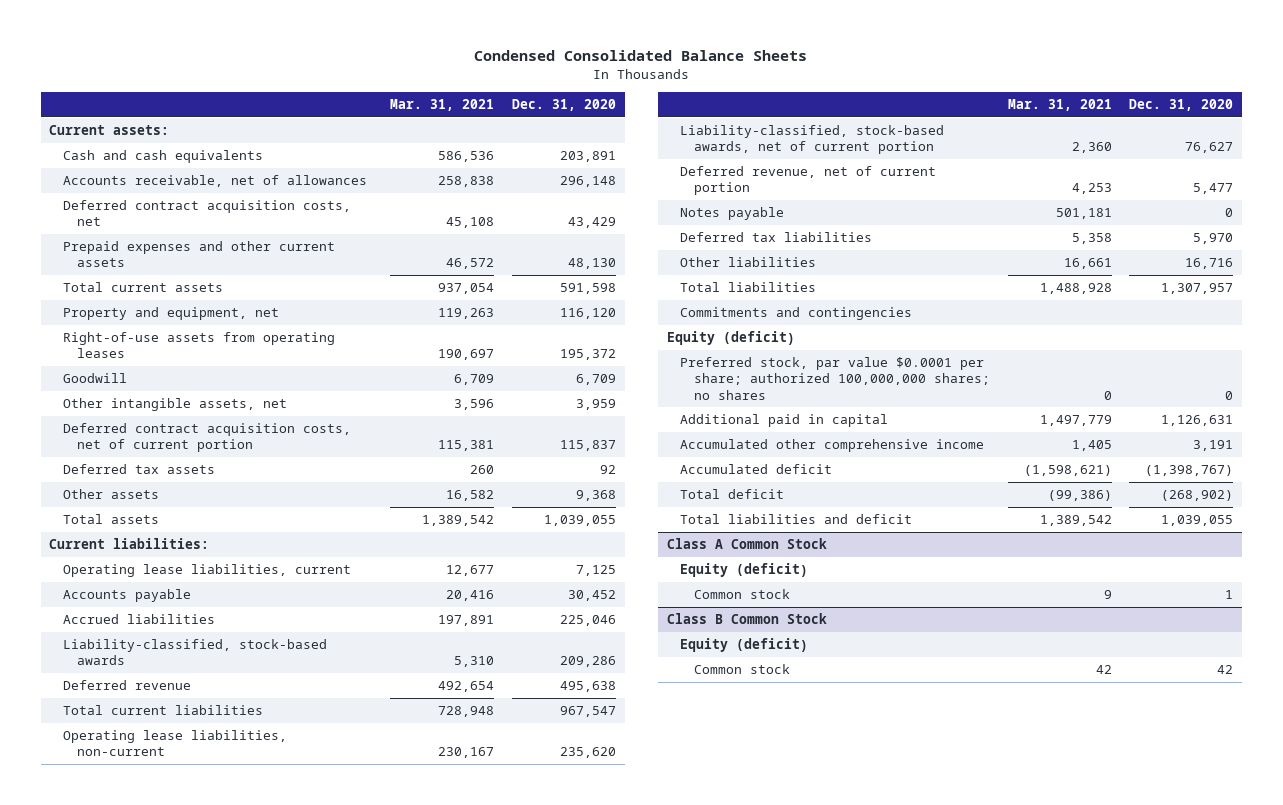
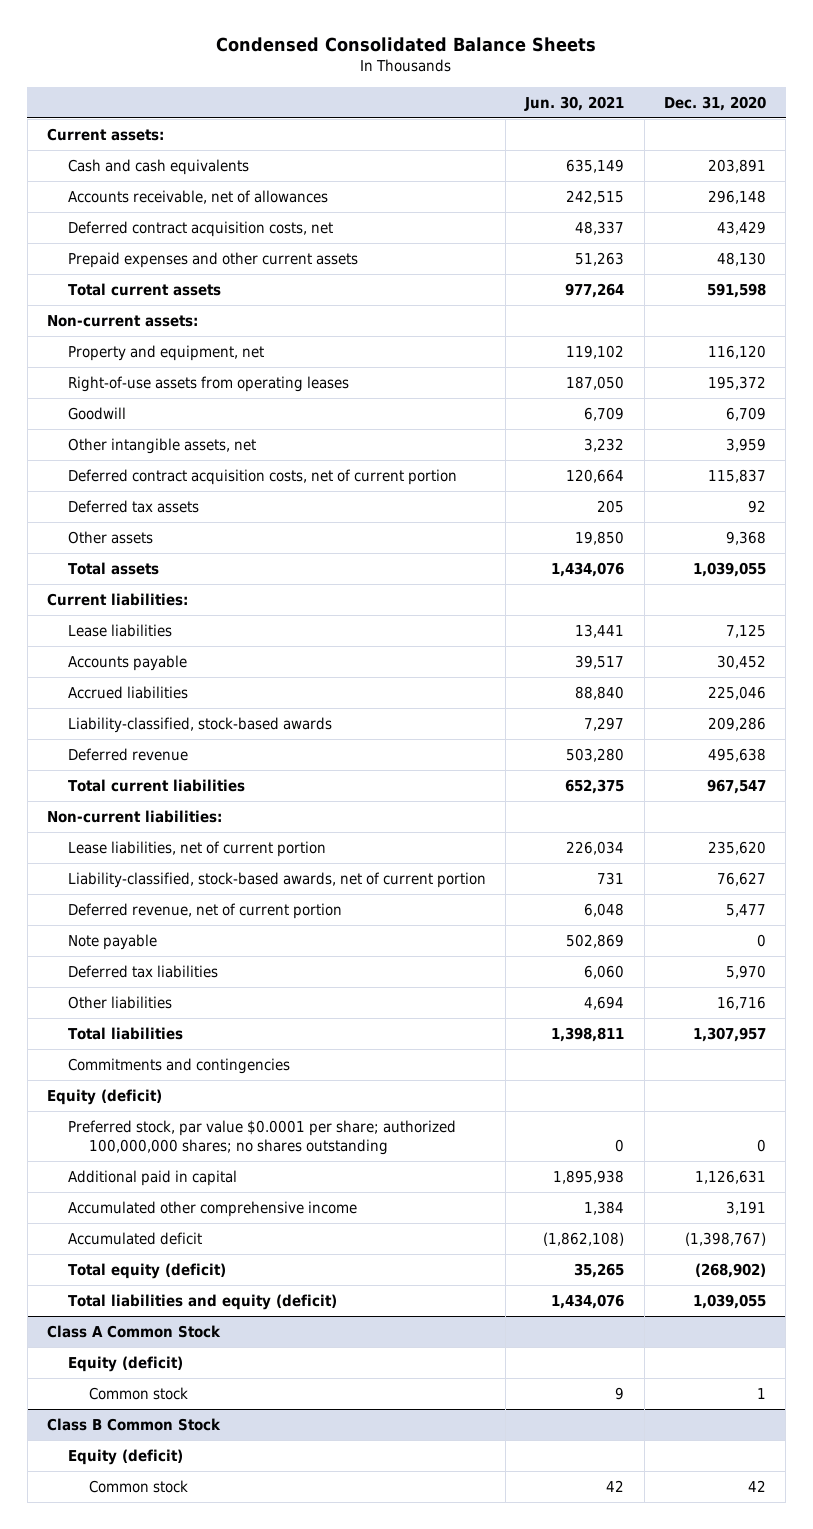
[390,99,495,112] Mar. 31, 2021 -> none
none -> [524,95,625,111] Jun. 30, 2021
none -> [46,315,198,328] Non-current assets:
[63,564,352,578] Operating lease liabilities, current -> [67,624,172,638] Lease liabilities
none -> [46,810,222,824] Non-current liabilities:
[63,730,288,757] Operating lease liabilities, non-current -> [67,841,326,858] Lease liabilities, net of current portion
[680,207,785,221] Notes payable -> [67,934,157,951] Note payable
[680,357,991,400] Preferred stock, par value $0.0001 per share; authorized 100,000,000 shares; no shares -> [67,1120,456,1156] Preferred stock, par value $0.0001 per share; authorized 100,000,000 shares; no shares outstanding
[680,489,785,500] Total deficit -> [67,1263,226,1280] Total equity (deficit)
[680,514,913,525] Total liabilities and deficit -> [67,1294,337,1311] Total liabilities and equity (deficit)

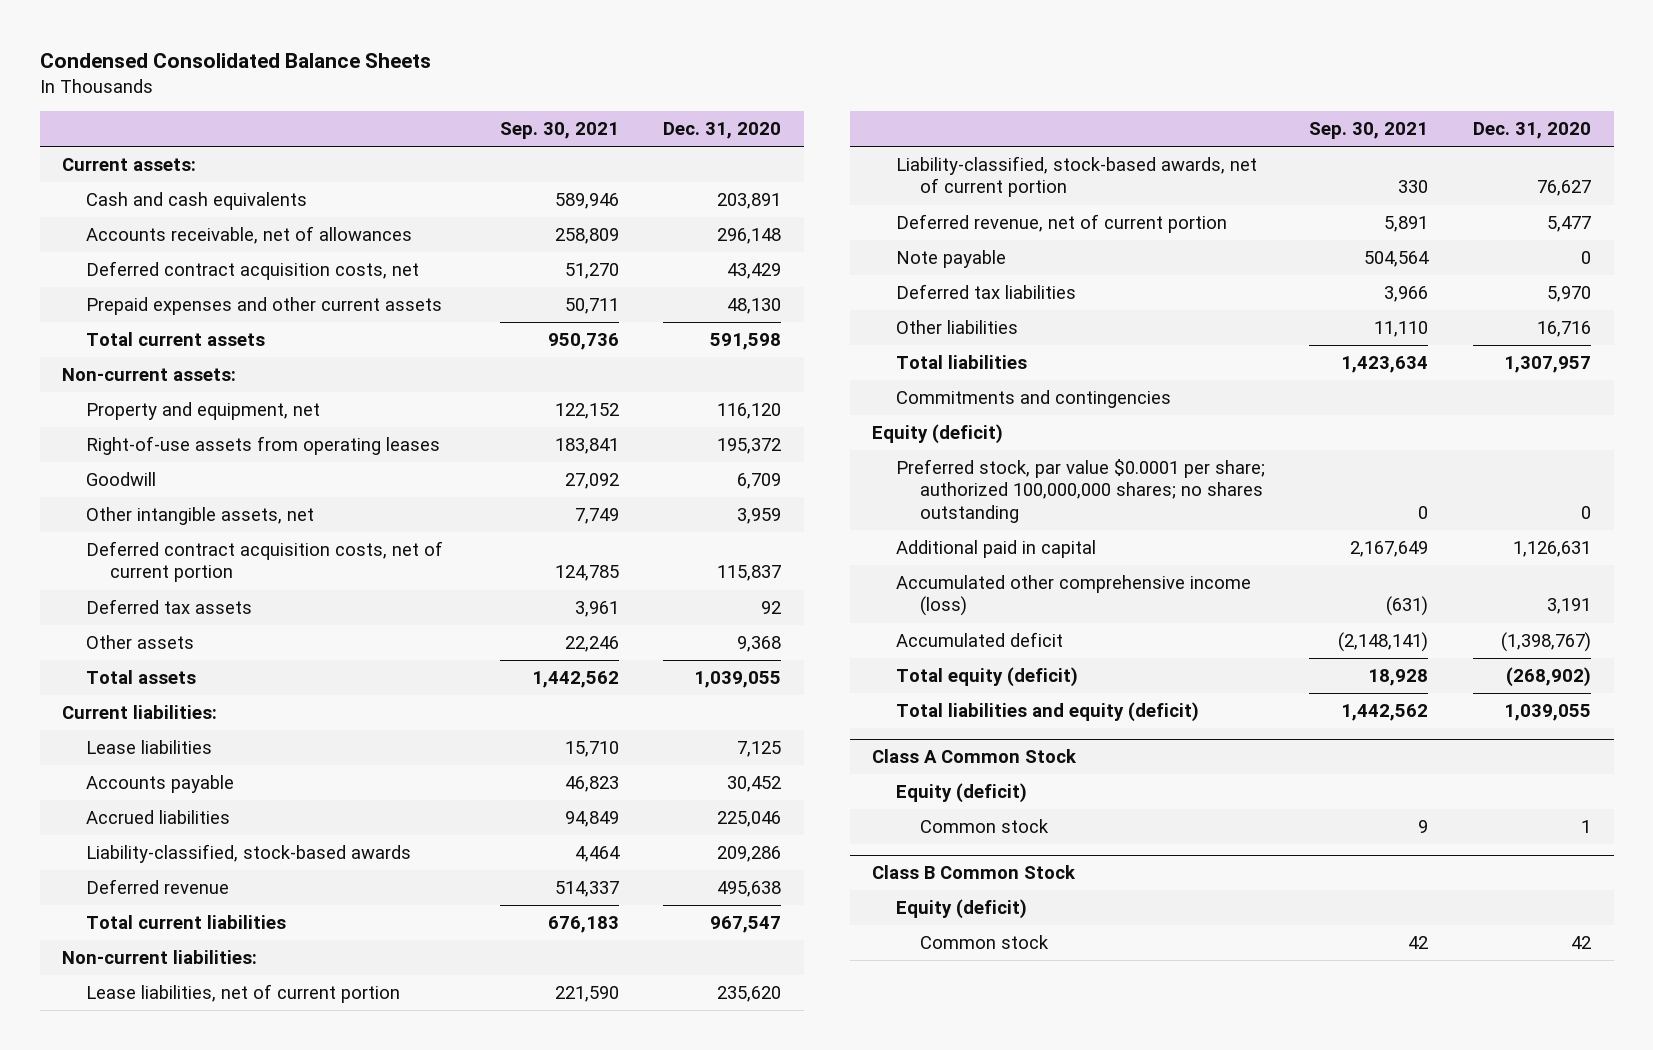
[524,95,625,111] Jun. 30, 2021 -> none
none -> [499,122,619,140] Sep. 30, 2021
[67,1201,357,1218] Accumulated other comprehensive income -> [895,575,1251,617] Accumulated other comprehensive income (loss)

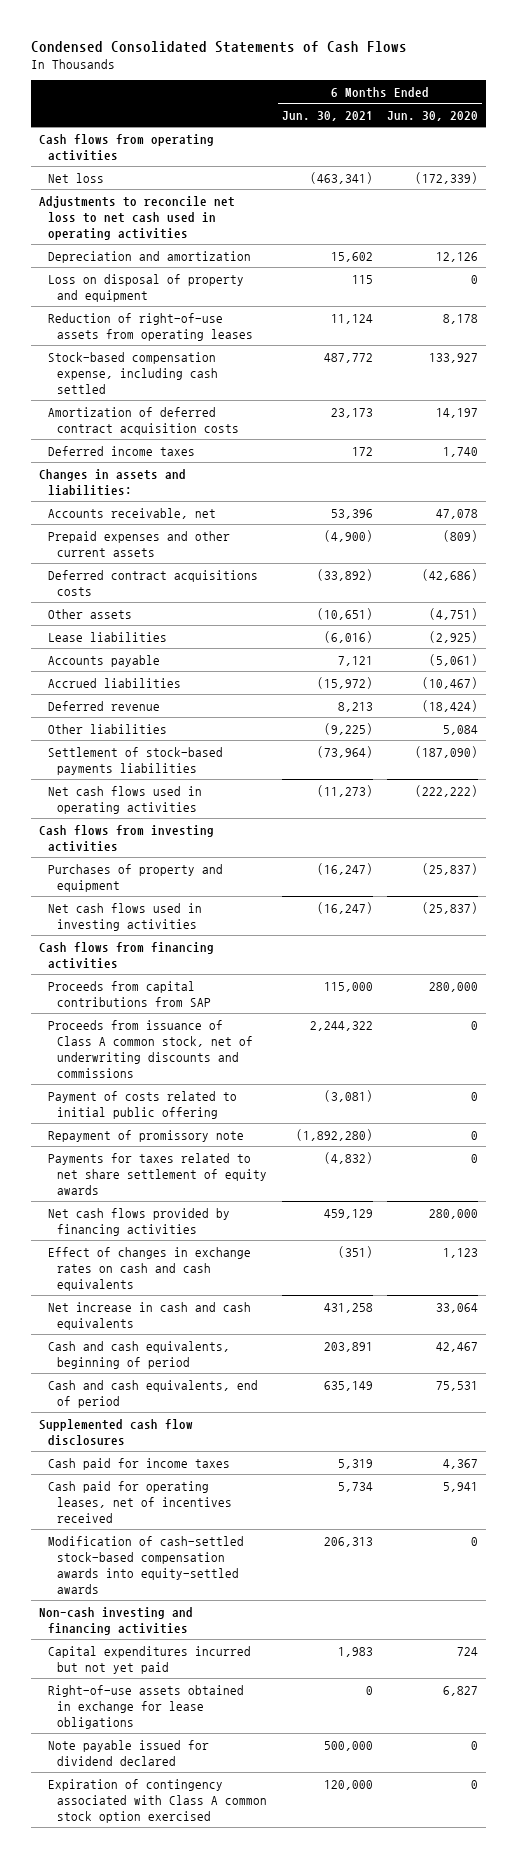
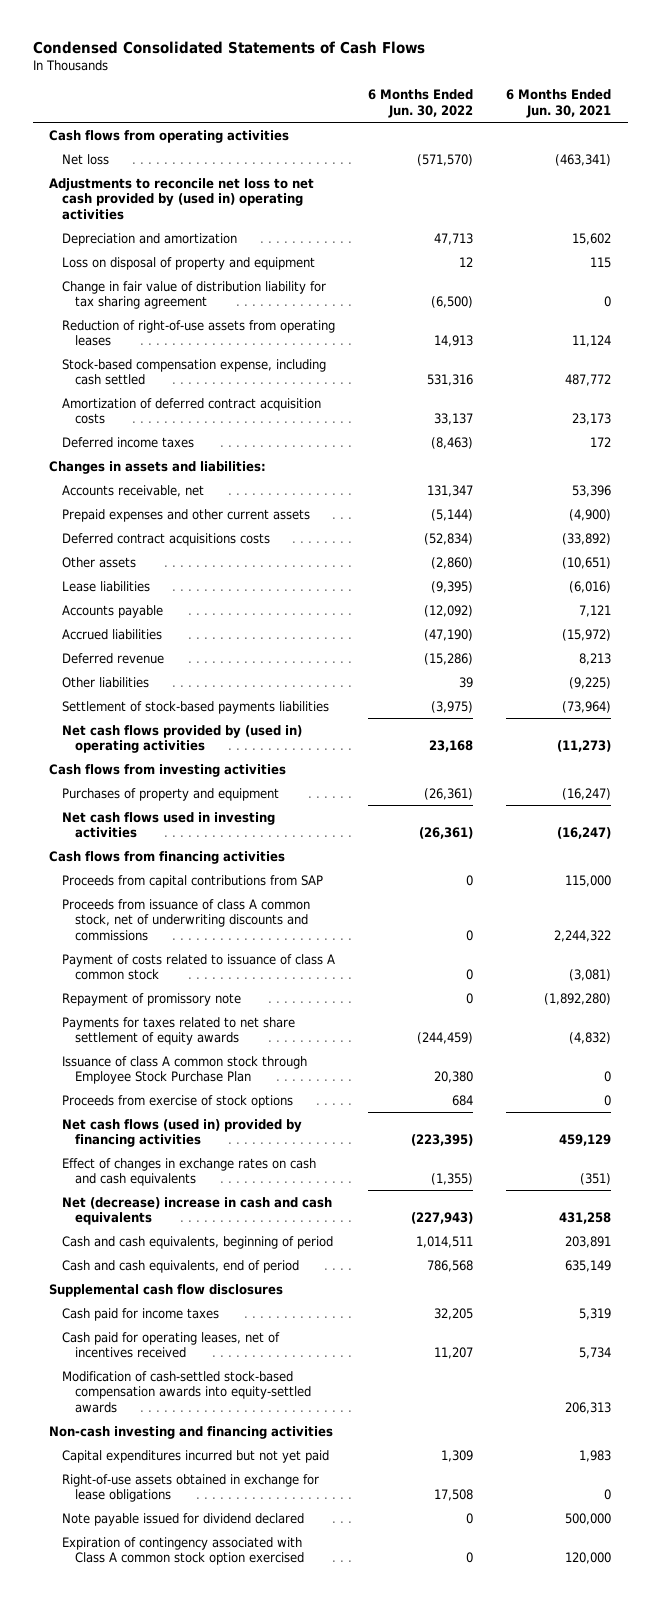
[387,110,479,121] Jun. 30, 2020 -> none
none -> [368,89,474,119] 6 Months Ended Jun. 30, 2022
[38,195,235,240] Adjustments to reconcile net loss to net cash used in operating activities -> [49,177,315,220] Adjustments to reconcile net loss to net cash provided by (used in) operating activities
none -> [62,280,327,310] Change in fair value of distribution liability for tax sharing agreement
[47,785,202,814] Net cash flows used in operating activities -> [62,724,303,754] Net cash flows provided by (used in) operating activities
[47,1019,253,1078] Proceeds from issuance of Class A common stock, net of underwriting discounts and commissions -> [62,898,311,941] Proceeds from issuance of class A common stock, net of underwriting discounts and commissions
[47,1090,237,1119] Payment of costs related to initial public offering -> [62,953,336,981] Payment of costs related to issuance of class A common stock
none -> [62,1055,308,1085] Issuance of class A common stock through Employee Stock Purchase Plan
none -> [62,1094,294,1108] Proceeds from exercise of stock options
[47,1207,230,1236] Net cash flows provided by financing activities -> [62,1118,303,1148] Net cash flows (used in) provided by financing activities
[47,1301,251,1330] Net increase in cash and cash equivalents -> [62,1196,333,1226] Net (decrease) increase in cash and cash equivalents
[38,1418,193,1445] Supplemented cash flow disclosures -> [49,1283,284,1297] Supplemental cash flow disclosures

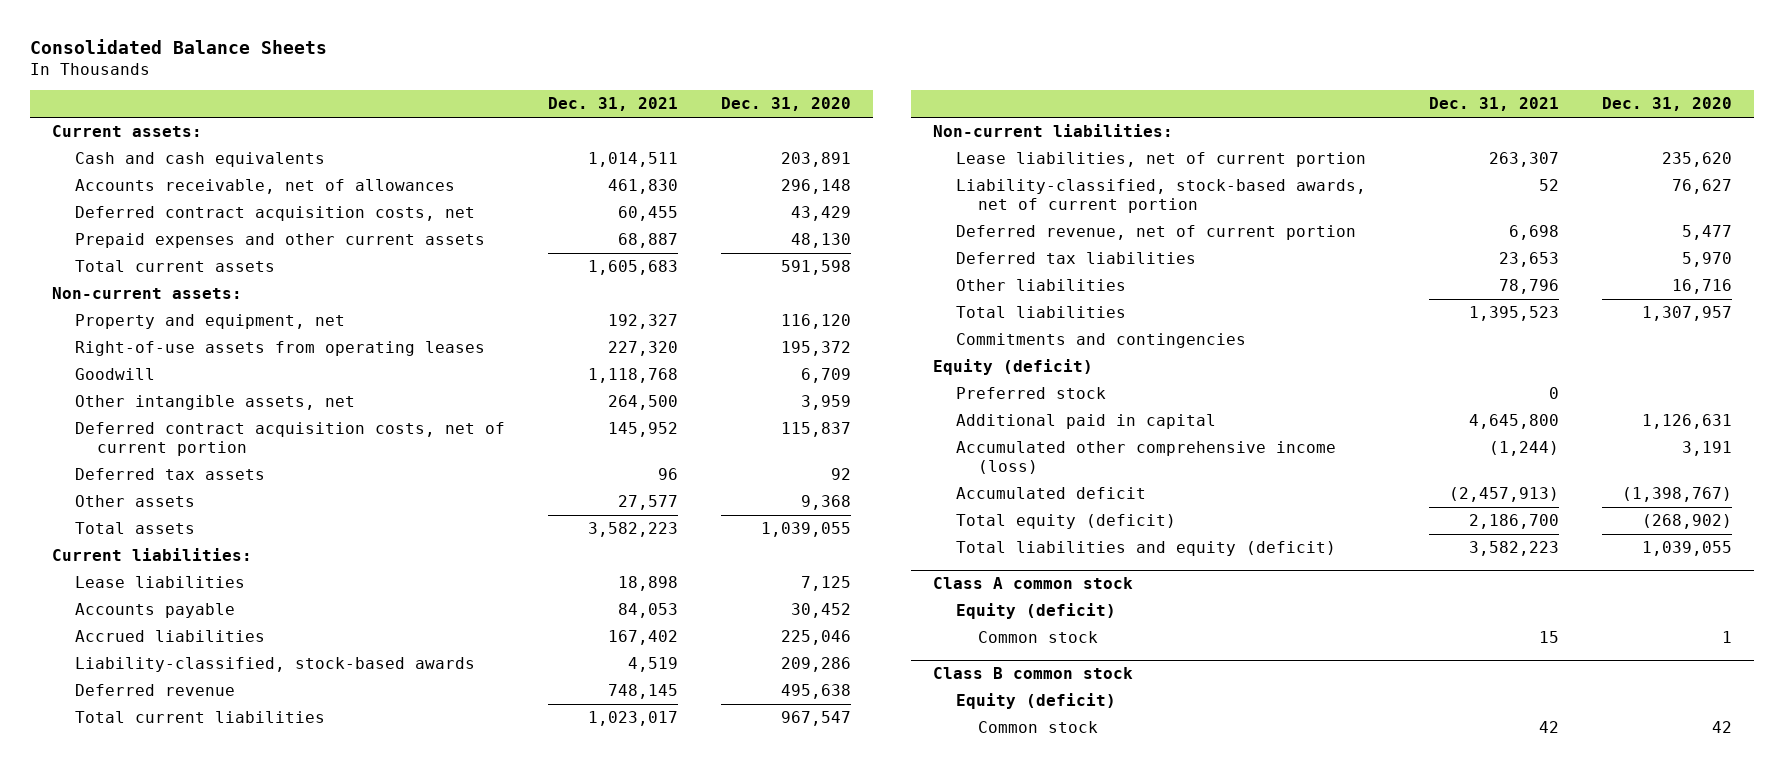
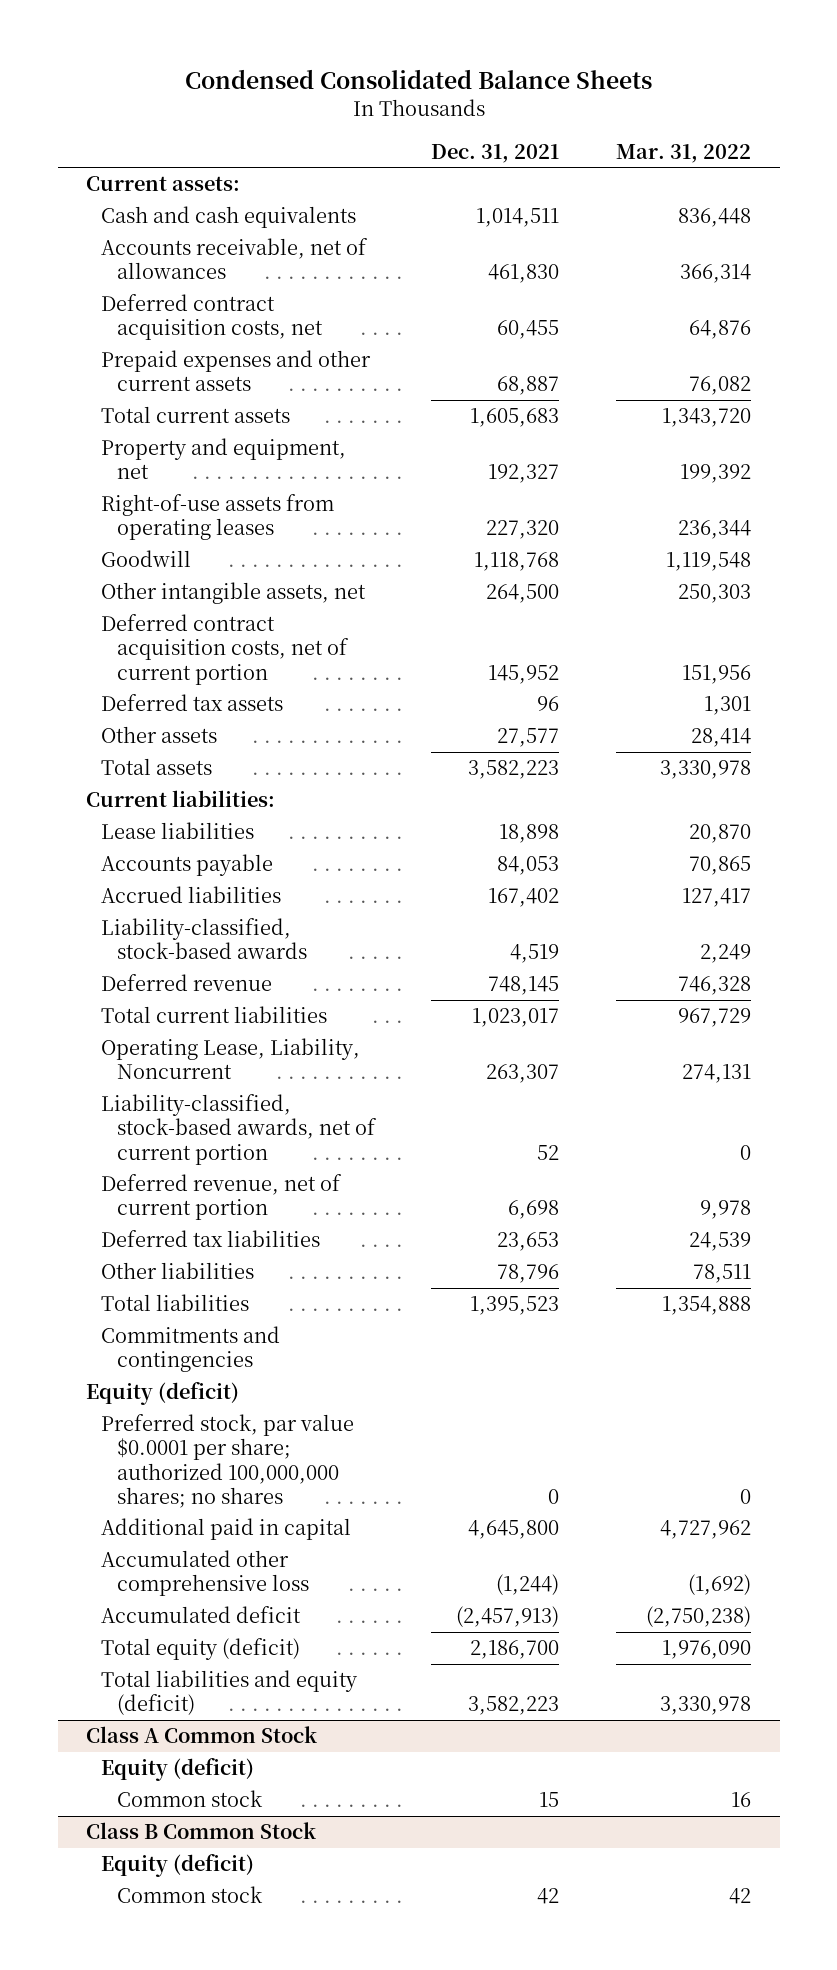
[30,39,328,55] Consolidated Balance Sheets -> [184,68,652,89] Condensed Consolidated Balance Sheets
[721,97,852,112] Dec. 31, 2020 -> none
none -> [616,143,752,163] Mar. 31, 2022
[52,287,243,300] Non-current assets: -> none
[932,124,1173,138] Non-current liabilities: -> none
[955,152,1366,168] Lease liabilities, net of current portion -> [101,1038,361,1080] Operating Lease, Liability, Noncurrent
[955,387,1106,400] Preferred stock -> [101,1414,355,1508] Preferred stock, par value $0.0001 per share; authorized 100,000,000 shares; no shares
[955,441,1336,474] Accumulated other comprehensive income (loss) -> [101,1550,309,1597] Accumulated other comprehensive loss
[932,577,1133,590] Class A common stock -> [86,1726,318,1744] Class A Common Stock
[932,667,1133,680] Class B common stock -> [86,1822,317,1840] Class B Common Stock

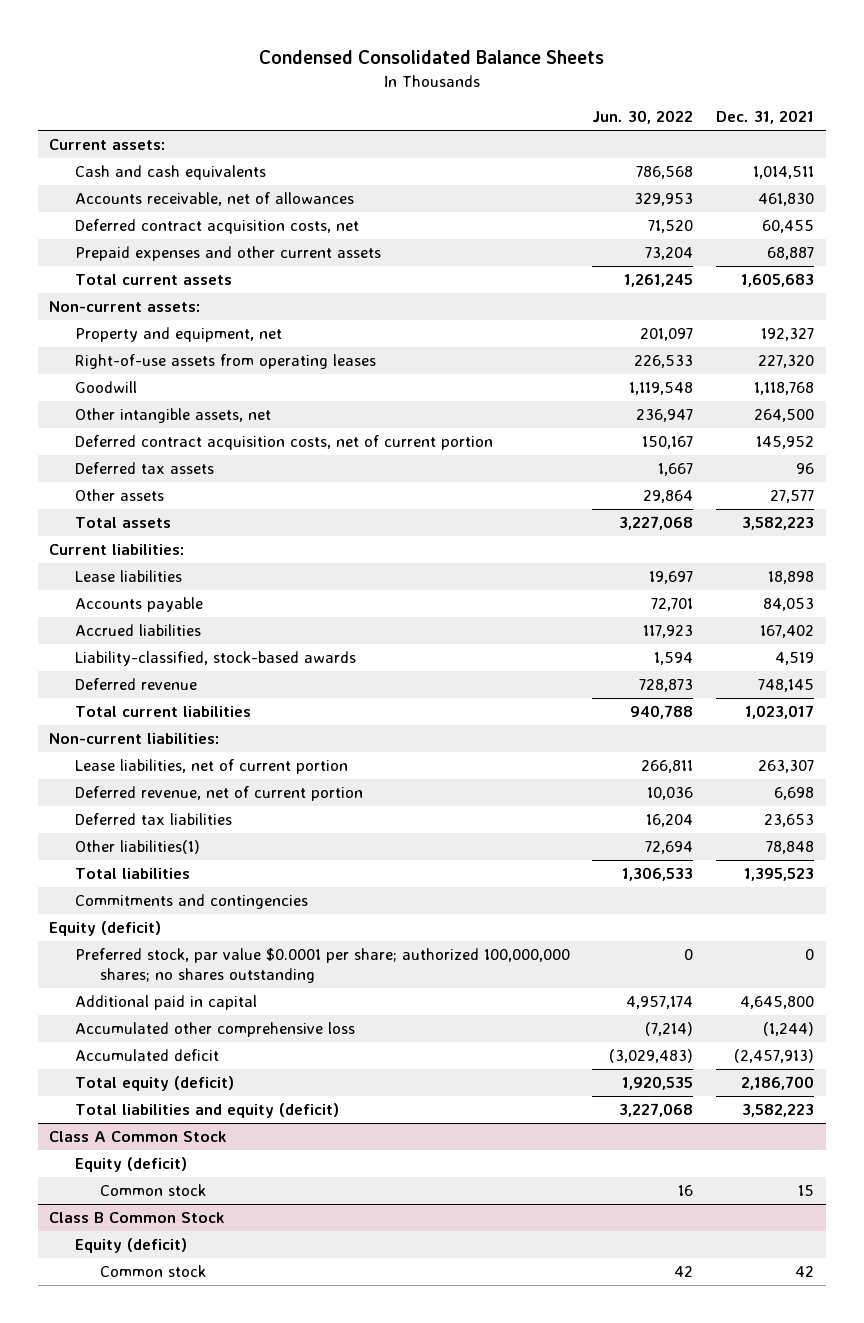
[616,143,752,163] Mar. 31, 2022 -> none
none -> [592,110,694,125] Jun. 30, 2022
none -> [49,301,201,313] Non-current assets:
[101,1094,377,1165] Liability-classified, stock-based awards, net of current portion -> none
none -> [49,733,220,745] Non-current liabilities:
[101,1038,361,1080] Operating Lease, Liability, Noncurrent -> [74,759,348,775] Lease liabilities, net of current portion
[101,1262,255,1280] Other liabilities -> [74,840,200,855] Other liabilities(1)
[497,1264,560,1284] 78,796 -> [766,841,815,855] 78,848
[101,1414,355,1508] Preferred stock, par value $0.0001 per share; authorized 100,000,000 shares; no shares -> [74,948,570,983] Preferred stock, par value $0.0001 per share; authorized 100,000,000 shares; no shares outstanding

